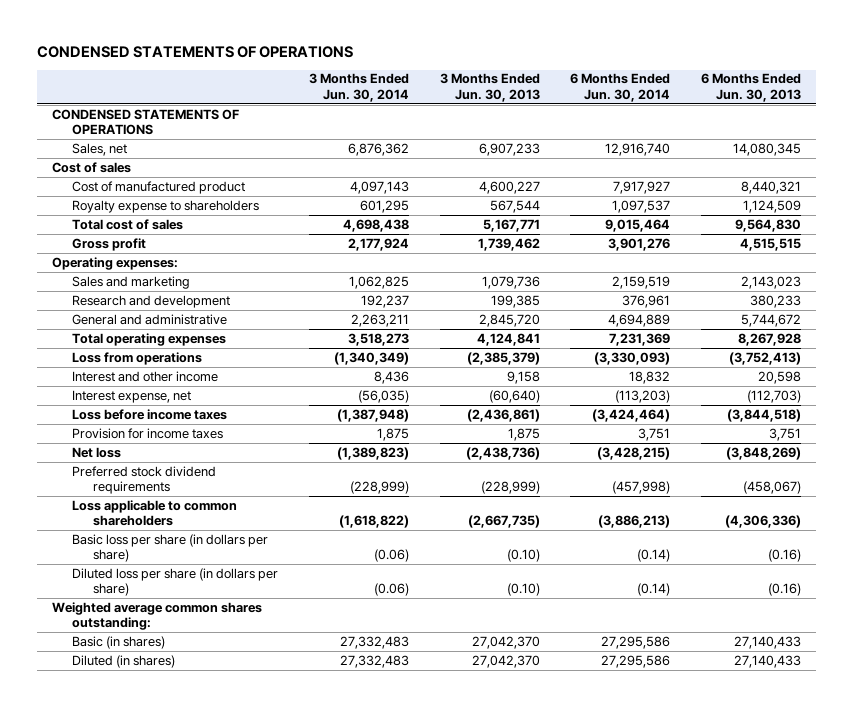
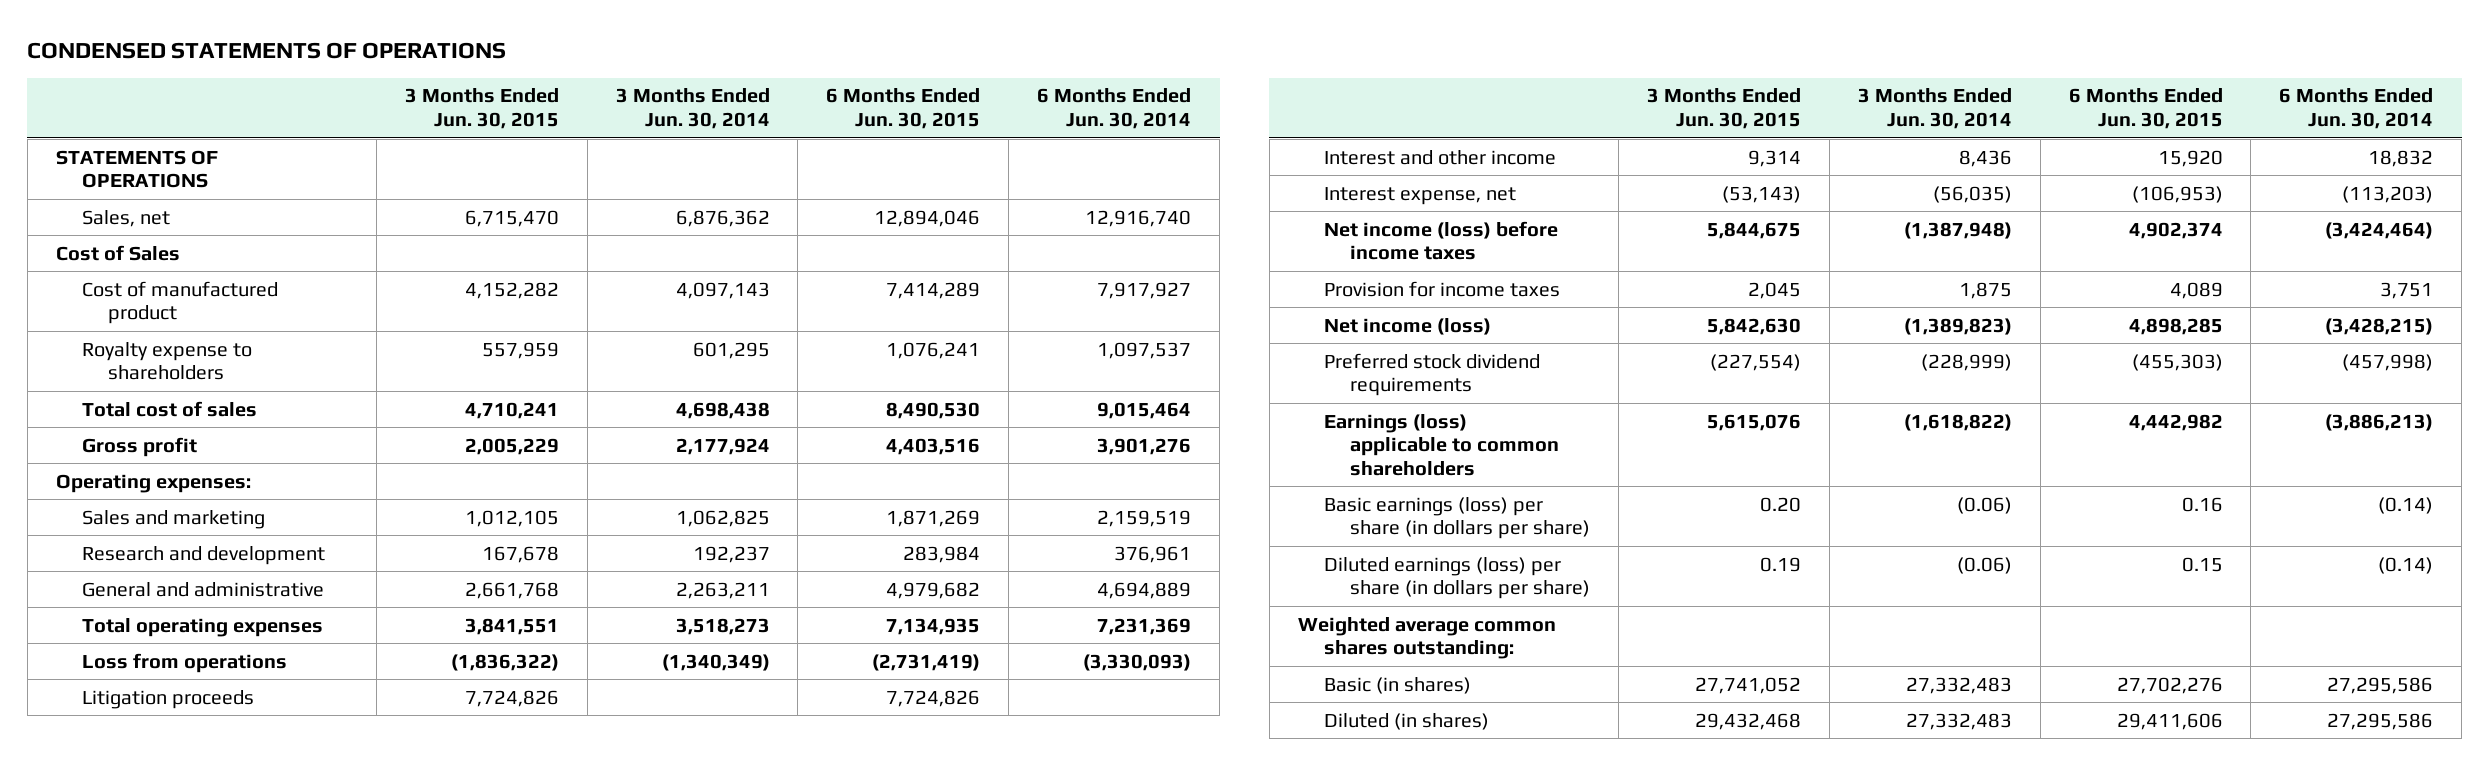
[439,73,540,102] 3 Months Ended Jun. 30, 2013 -> none
[700,73,801,102] 6 Months Ended Jun. 30, 2013 -> none
none -> [404,88,559,129] 3 Months Ended Jun. 30, 2015
none -> [826,88,981,129] 6 Months Ended Jun. 30, 2015
[51,108,239,136] CONDENSED STATEMENTS OF OPERATIONS -> [55,149,218,189] STATEMENTS OF OPERATIONS
[51,161,131,173] Cost of sales -> [55,244,180,261] Cost of Sales
none -> [81,689,254,709] Litigation proceeds
[72,408,228,420] Loss before income taxes -> [1323,220,1558,261] Net income (loss) before income taxes
[72,446,122,458] Net loss -> [1323,317,1491,335] Net income (loss)
[72,499,238,527] Loss applicable to common shareholders -> [1323,413,1559,476] Earnings (loss) applicable to common shareholders
[72,533,269,563] Basic loss per share (in dollars per share) -> [1323,496,1590,540] Basic earnings (loss) per share (in dollars per share)
[72,567,279,597] Diluted loss per share (in dollars per share) -> [1323,556,1590,600] Diluted earnings (loss) per share (in dollars per share)

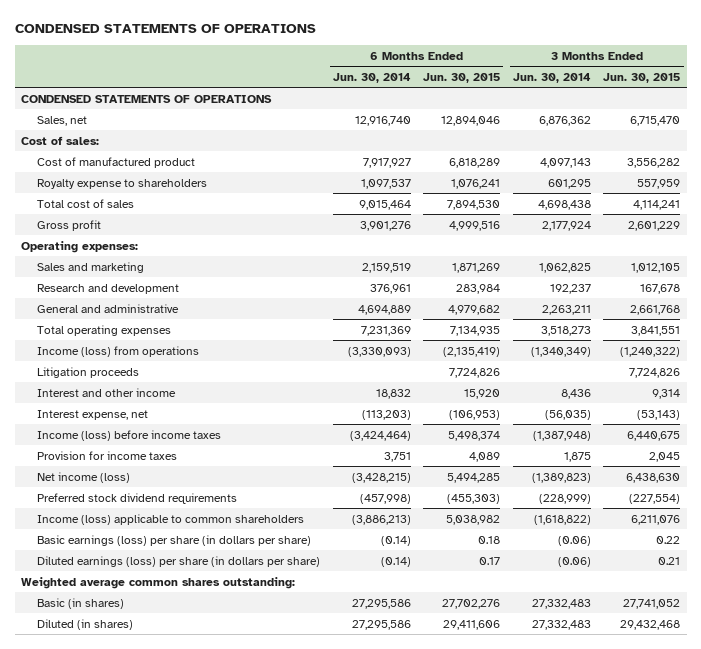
[55,149,218,189] STATEMENTS OF OPERATIONS -> [20,94,272,103] CONDENSED STATEMENTS OF OPERATIONS
[55,244,180,261] Cost of Sales -> [20,135,99,145] Cost of sales:
[464,281,559,299] 4,152,282 -> [627,157,681,168] 3,556,282
[886,281,981,299] 7,414,289 -> [449,157,501,168] 6,818,289
[464,401,559,419] 4,710,241 -> [633,199,681,210] 4,114,241
[886,401,981,419] 8,490,530 -> [447,199,501,210] 7,894,530
[464,437,559,455] 2,005,229 -> [628,220,681,231] 2,601,229
[886,437,981,455] 4,403,516 -> [449,220,501,231] 4,999,516
[81,652,287,673] Loss from operations -> [37,345,200,357] Income (loss) from operations
[450,653,559,671] (1,836,322) -> [620,346,681,357] (1,240,322)
[872,653,981,671] (2,731,419) -> [443,346,501,357] (2,135,419)
[1323,220,1558,261] Net income (loss) before income taxes -> [37,429,222,441] Income (loss) before income taxes
[1706,221,1801,239] 5,844,675 -> [627,430,681,441] 6,440,675
[2128,221,2223,239] 4,902,374 -> [448,430,501,441] 5,498,374
[1706,317,1801,335] 5,842,630 -> [626,472,681,483] 6,438,630
[2128,317,2223,335] 4,898,285 -> [447,472,501,483] 5,494,285
[1323,413,1559,476] Earnings (loss) applicable to common shareholders -> [37,513,305,525] Income (loss) applicable to common shareholders
[1706,413,1801,431] 5,615,076 -> [631,514,681,525] 6,211,076
[2128,413,2223,431] 4,442,982 -> [446,514,501,525] 5,038,982
[1759,496,1801,512] 0.20 -> [656,535,681,544] 0.22
[2181,496,2223,512] 0.16 -> [478,535,501,544] 0.18
[1759,556,1801,572] 0.19 -> [658,556,681,565] 0.21
[2181,556,2223,572] 0.15 -> [479,556,501,565] 0.17

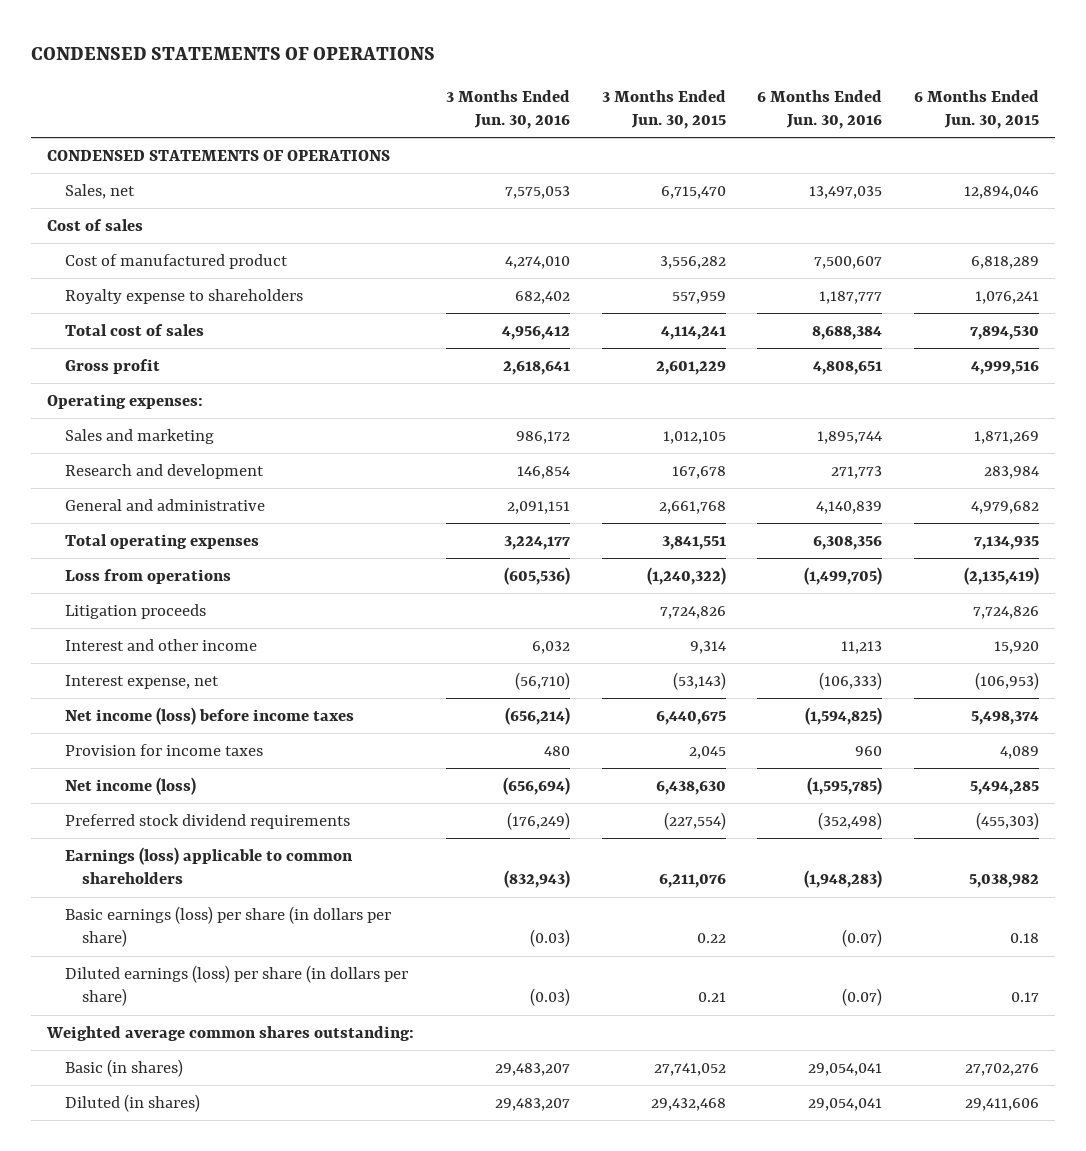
[332,72,411,83] Jun. 30, 2014 -> none
[512,72,591,83] Jun. 30, 2014 -> none
none -> [445,89,570,130] 3 Months Ended Jun. 30, 2016
none -> [757,89,883,130] 6 Months Ended Jun. 30, 2016
[20,135,99,145] Cost of sales: -> [47,218,144,231] Cost of sales
[37,345,200,357] Income (loss) from operations -> [64,568,231,584] Loss from operations
[37,429,222,441] Income (loss) before income taxes -> [64,706,354,725] Net income (loss) before income taxes
[37,513,305,525] Income (loss) applicable to common shareholders -> [64,846,353,885] Earnings (loss) applicable to common shareholders

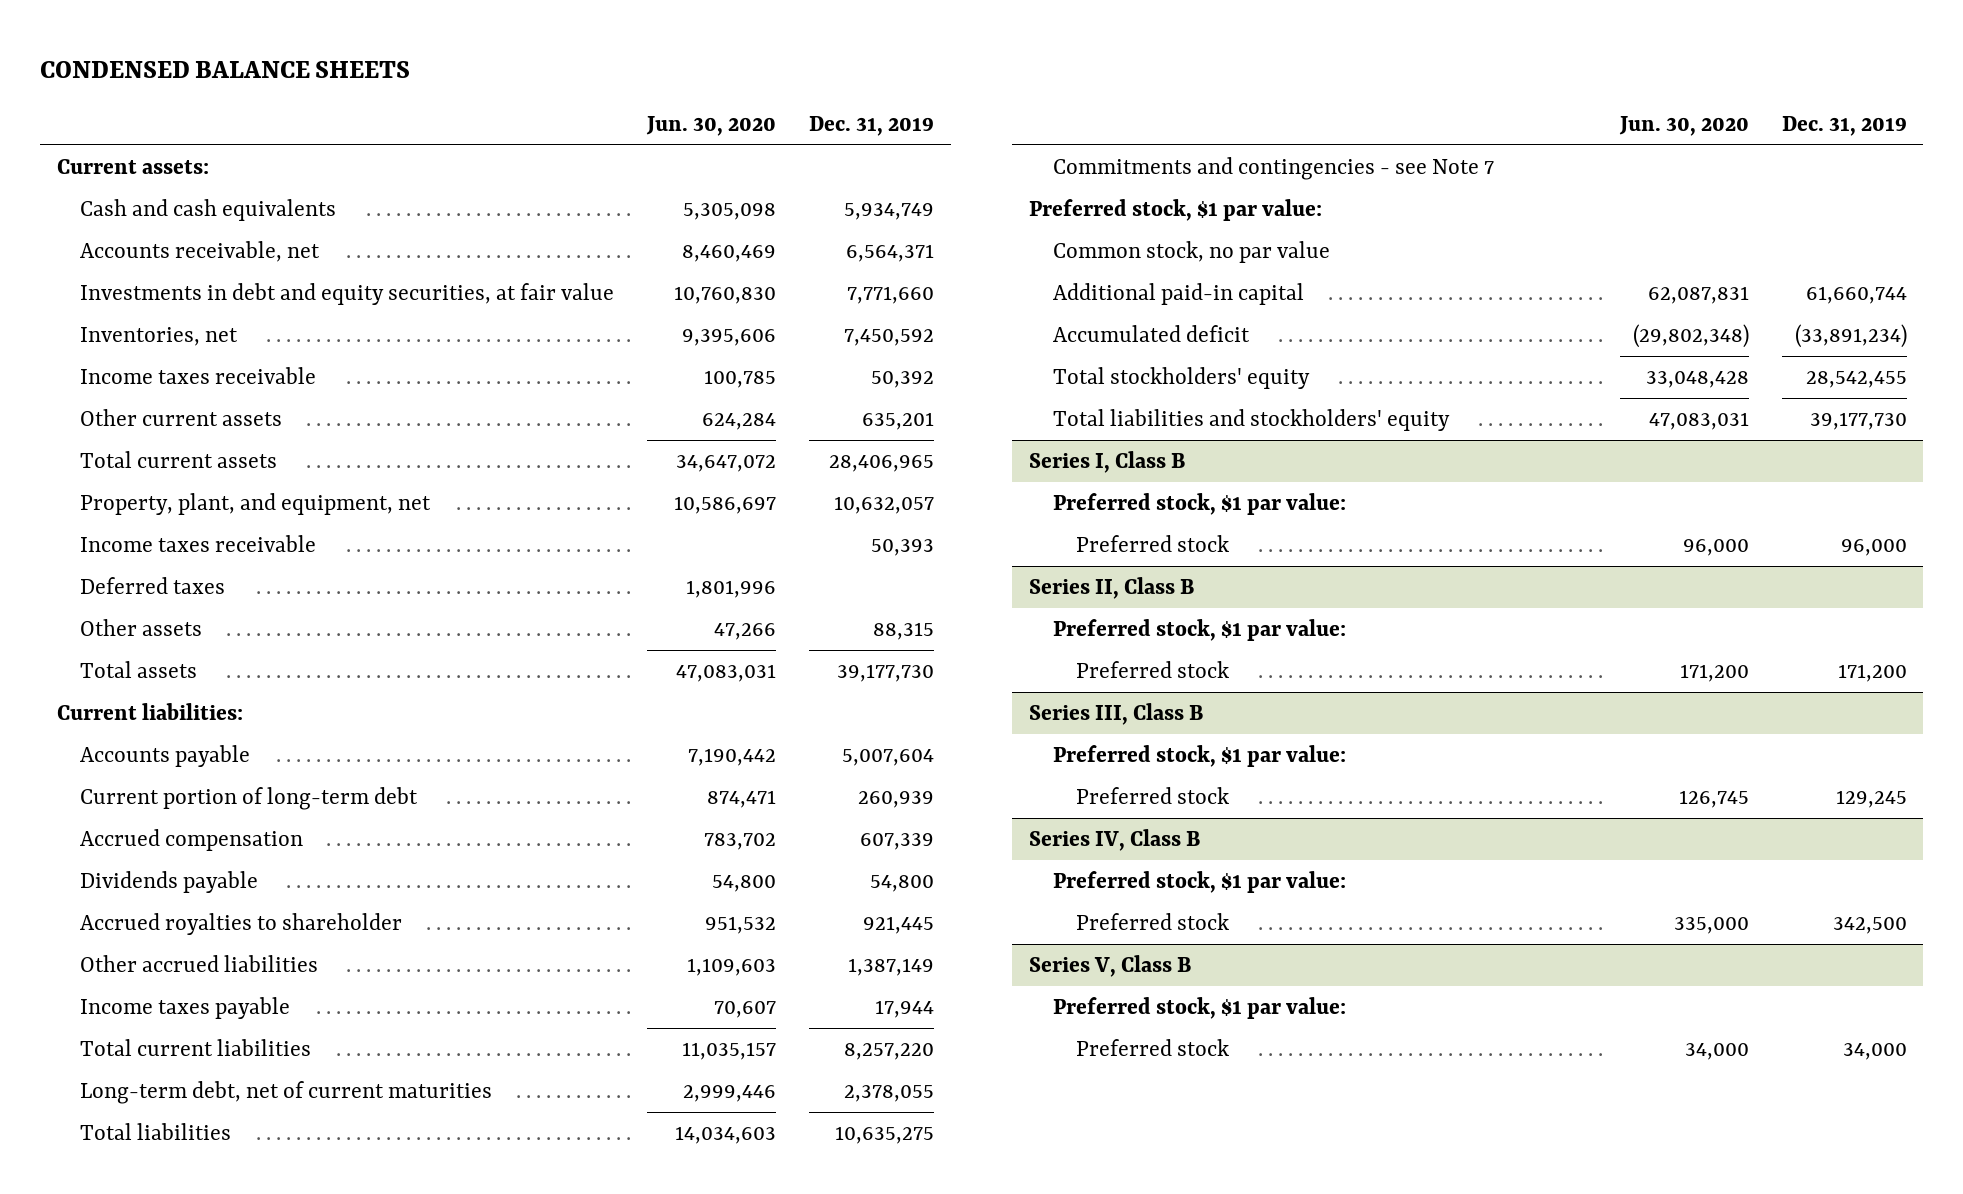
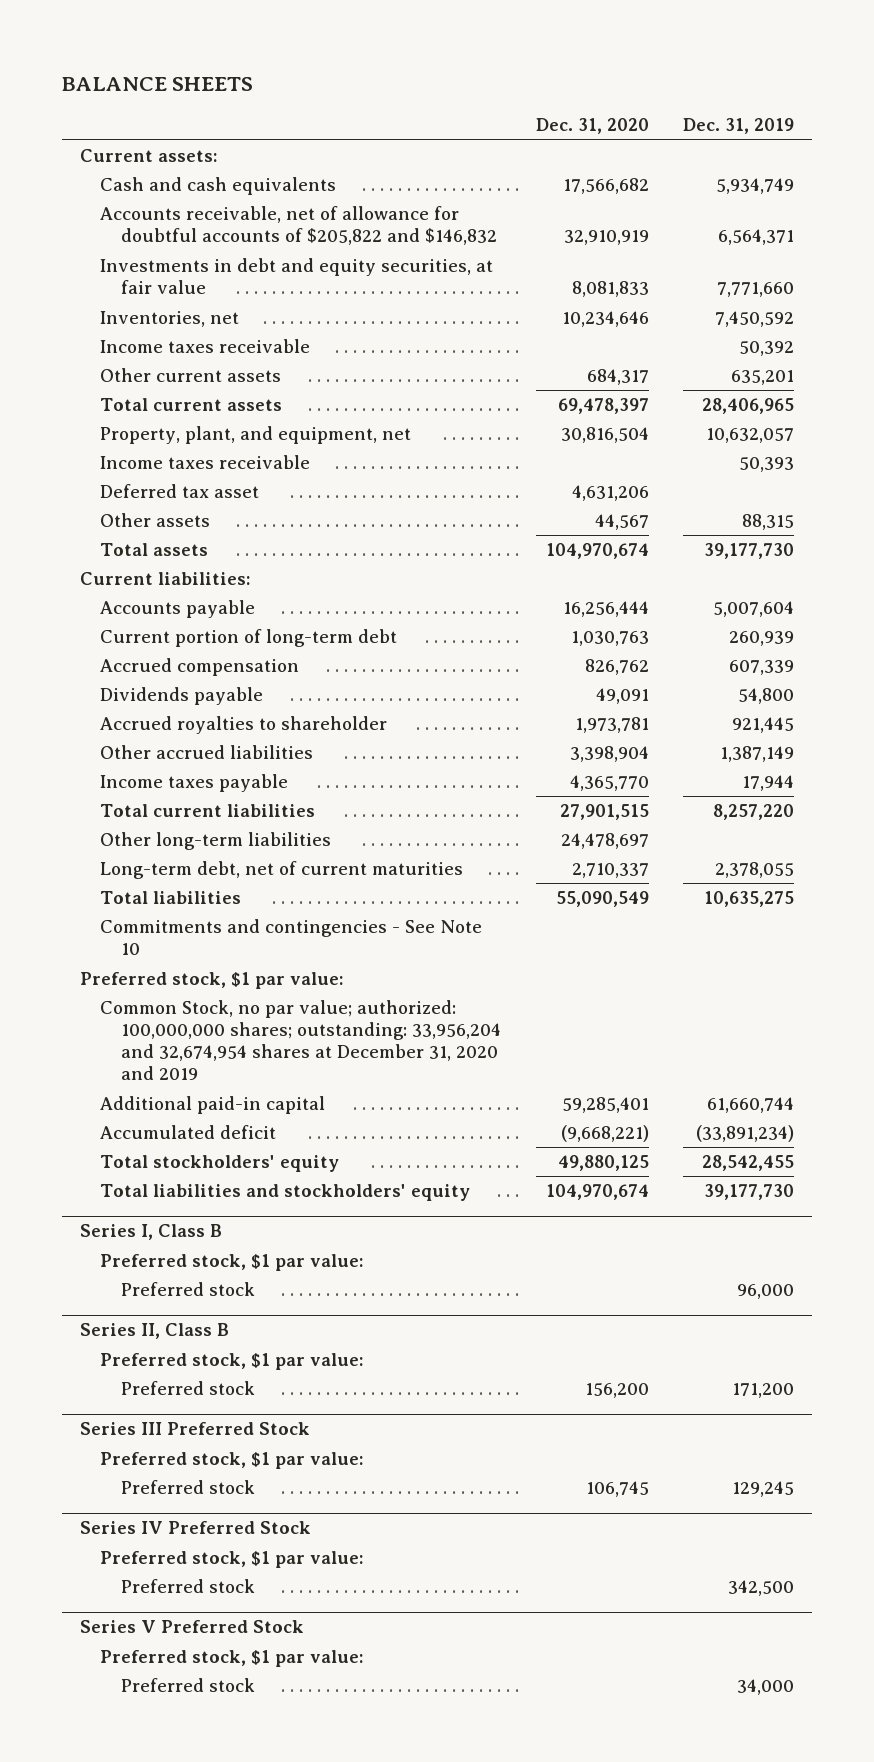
[39,61,410,79] CONDENSED BALANCE SHEETS -> [62,77,254,92] BALANCE SHEETS
[646,115,777,136] Jun. 30, 2020 -> none
none -> [535,118,649,135] Dec. 31, 2020
[80,241,321,263] Accounts receivable, net -> [100,206,498,246] Accounts receivable, net of allowance for doubtful accounts of $205,822 and $146,832
[80,577,226,595] Deferred taxes -> [100,484,260,499] Deferred tax asset
none -> [100,832,332,851] Other long-term liabilities
[1052,157,1494,181] Commitments and contingencies - see Note 7 -> [100,919,483,956] Commitments and contingencies - See Note 10
[1052,241,1330,264] Common stock, no par value -> [100,1000,502,1081] Common Stock, no par value; authorized: 100,000,000 shares; outstanding: 33,956,204 and 32,674,954 shares at December 31, 2020 and 2019
[1028,703,1203,726] Series III, Class B -> [79,1422,310,1436] Series III Preferred Stock
[1028,829,1200,852] Series IV, Class B -> [79,1521,311,1535] Series IV Preferred Stock
[1028,955,1191,978] Series V, Class B -> [79,1620,304,1634] Series V Preferred Stock

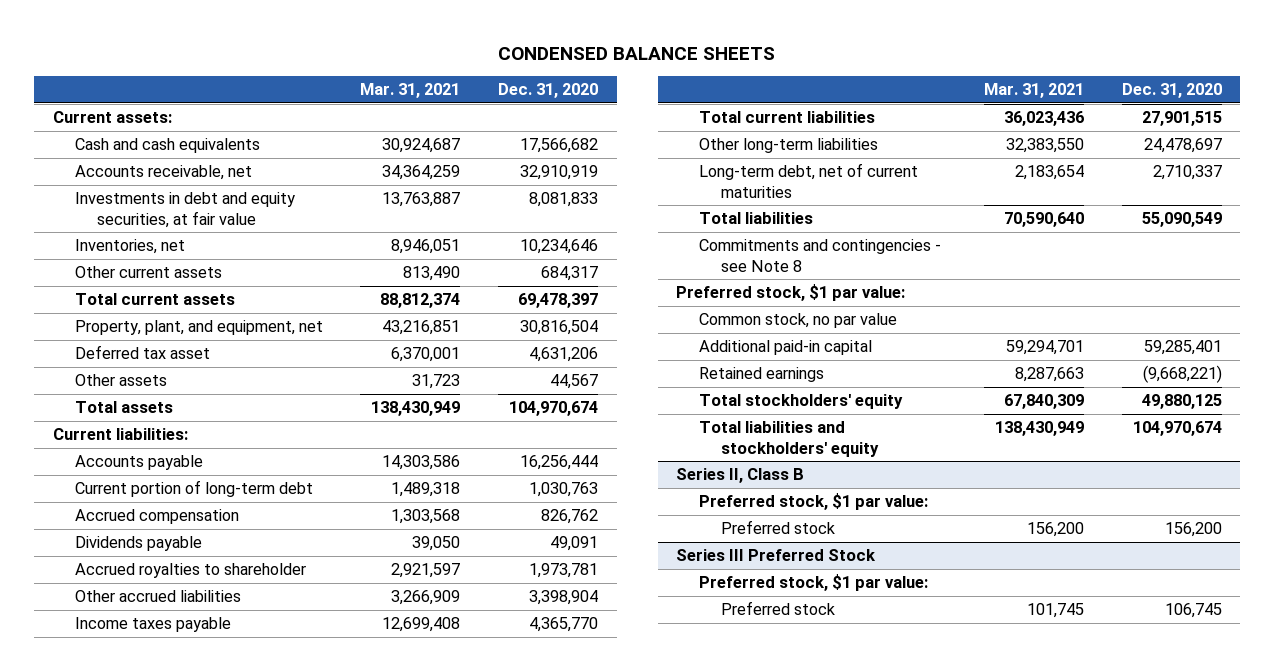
[62,77,254,92] BALANCE SHEETS -> [498,46,776,60] CONDENSED BALANCE SHEETS
[683,118,795,135] Dec. 31, 2019 -> none
none -> [360,83,461,99] Mar. 31, 2021
[100,206,498,246] Accounts receivable, net of allowance for doubtful accounts of $205,822 and $146,832 -> [75,165,253,181] Accounts receivable, net
[100,339,311,354] Income taxes receivable -> none
[100,455,311,470] Income taxes receivable -> none
[100,919,483,956] Commitments and contingencies - See Note 10 -> [698,239,941,272] Commitments and contingencies - see Note 8
[100,1000,502,1081] Common Stock, no par value; authorized: 100,000,000 shares; outstanding: 33,956,204 and 32,674,954 shares at December 31, 2020 and 2019 -> [698,313,897,329] Common stock, no par value
[100,1125,277,1140] Accumulated deficit -> [698,367,824,383] Retained earnings
[79,1224,222,1241] Series I, Class B -> none
[100,1254,365,1272] Preferred stock, $1 par value: -> none
[121,1282,256,1297] Preferred stock -> none
[79,1521,311,1535] Series IV Preferred Stock -> none
[100,1551,365,1569] Preferred stock, $1 par value: -> none
[121,1579,256,1594] Preferred stock -> none
[79,1620,304,1634] Series V Preferred Stock -> none
[100,1650,365,1668] Preferred stock, $1 par value: -> none
[121,1678,256,1693] Preferred stock -> none

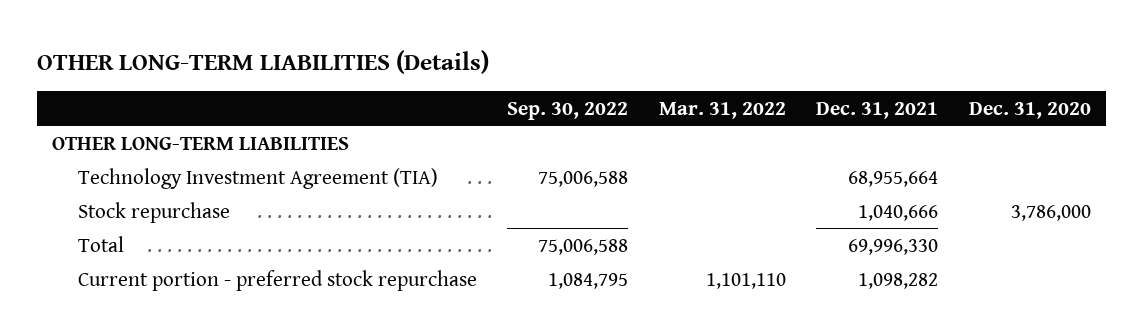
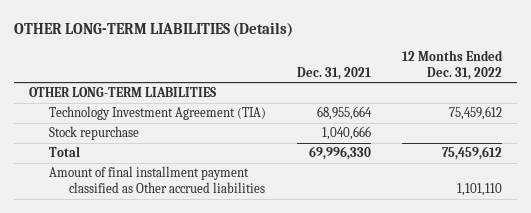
[507,101,629,120] Sep. 30, 2022 -> none
[658,101,786,119] Mar. 31, 2022 -> none
[968,101,1091,119] Dec. 31, 2020 -> none
none -> [401,49,503,81] 12 Months Ended Dec. 31, 2022
[77,269,477,291] Current portion - preferred stock repurchase -> none
none -> [49,166,265,194] Amount of final installment payment classified as Other accrued liabilities

